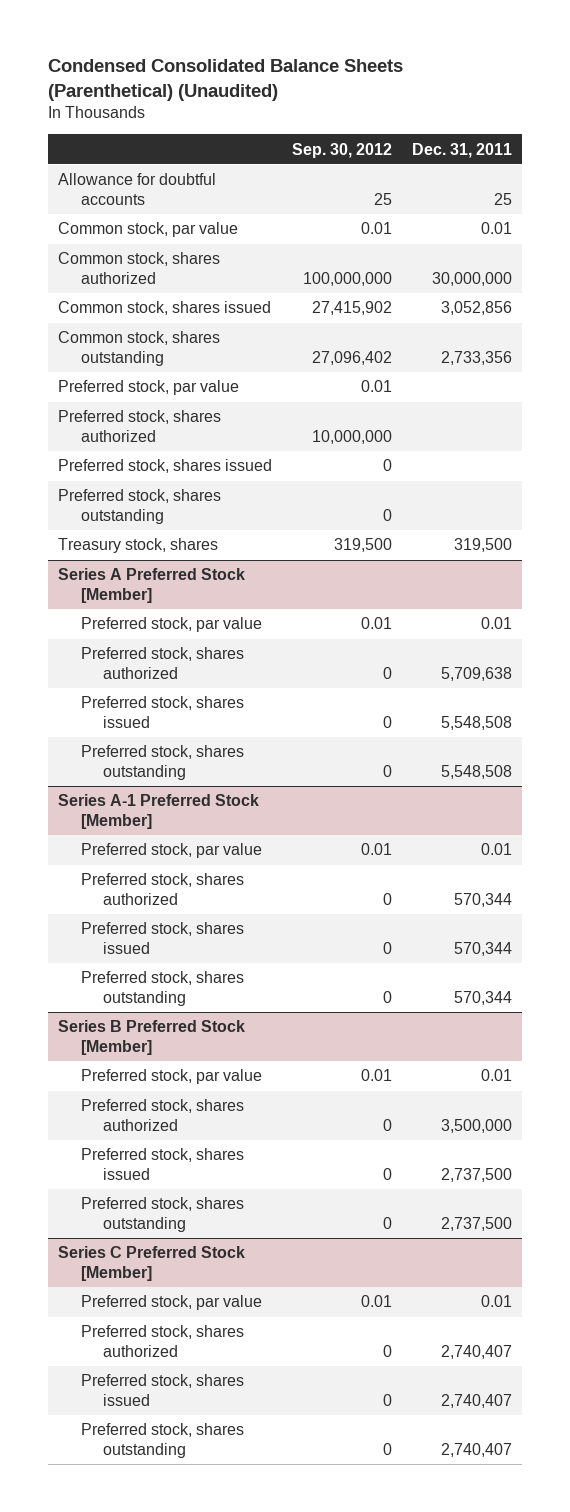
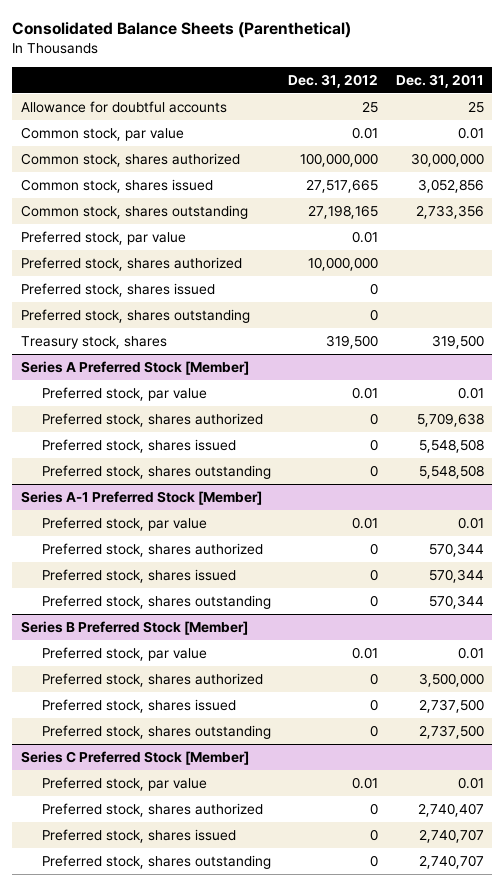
[47,59,403,101] Condensed Consolidated Balance Sheets (Parenthetical) (Unaudited) -> [11,21,351,38] Consolidated Balance Sheets (Parenthetical)
[291,142,392,158] Sep. 30, 2012 -> none
none -> [288,73,379,88] Dec. 31, 2012
[440,1393,512,1408] 2,740,407 -> [418,828,484,843] 2,740,707
[440,1442,512,1457] 2,740,407 -> [418,854,484,869] 2,740,707

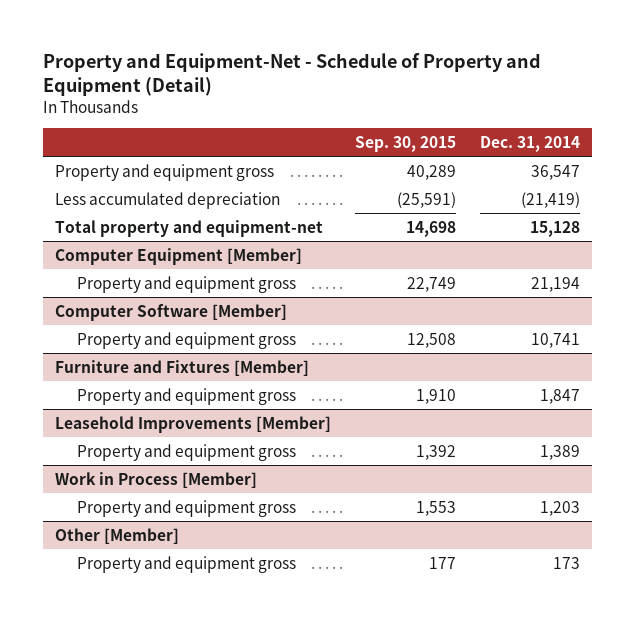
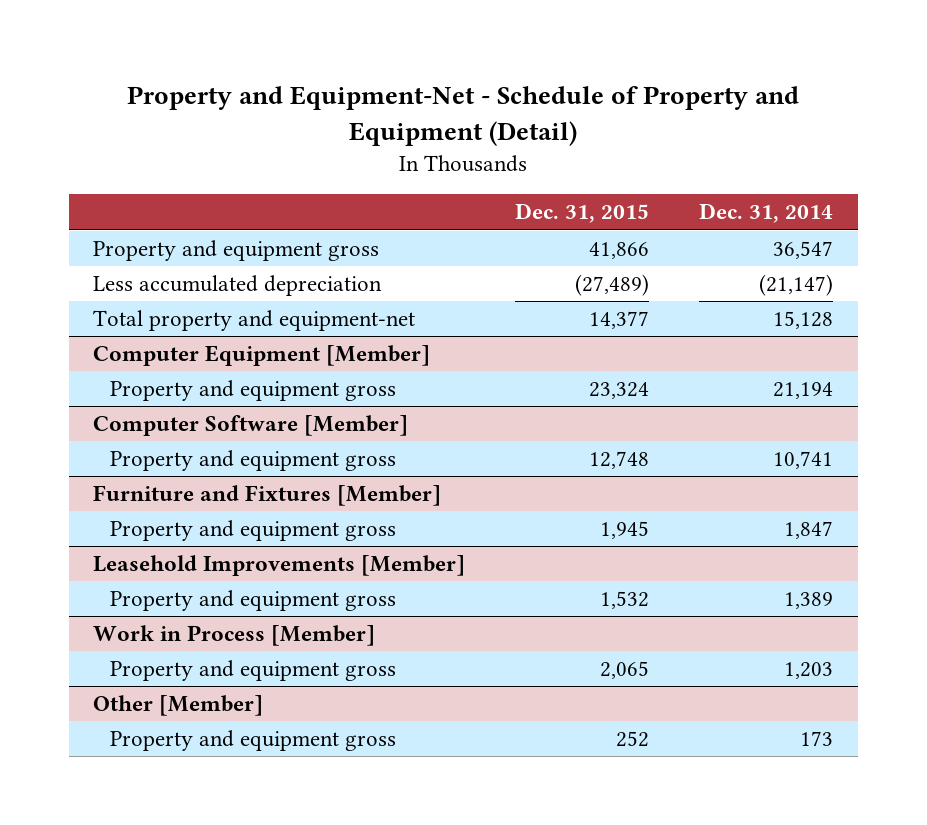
[355,136,457,153] Sep. 30, 2015 -> none
none -> [515,203,650,224] Dec. 31, 2015
[521,191,581,208] (21,419) -> [759,274,834,297] (21,147)

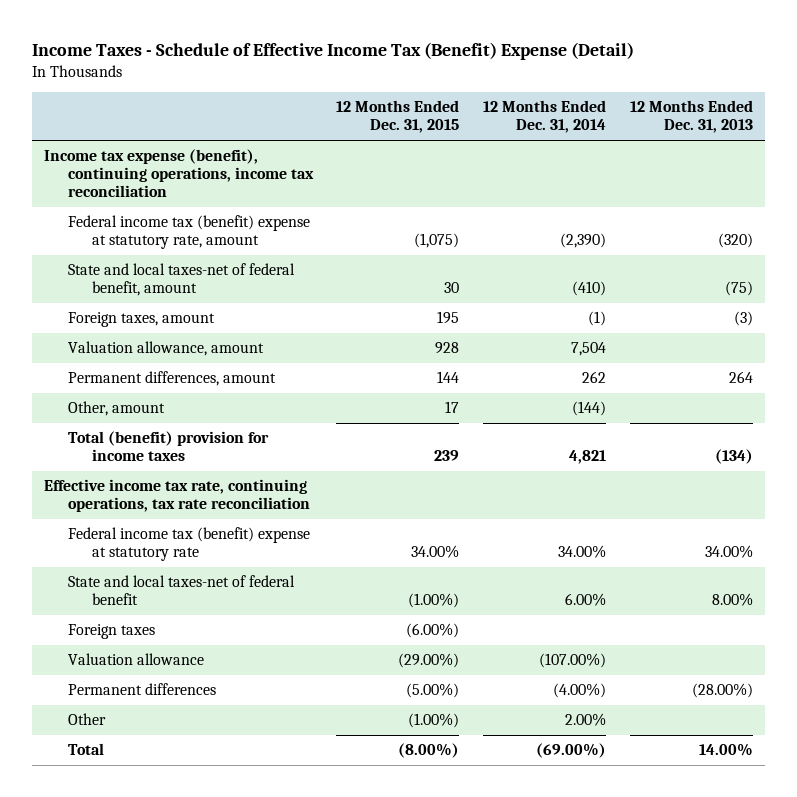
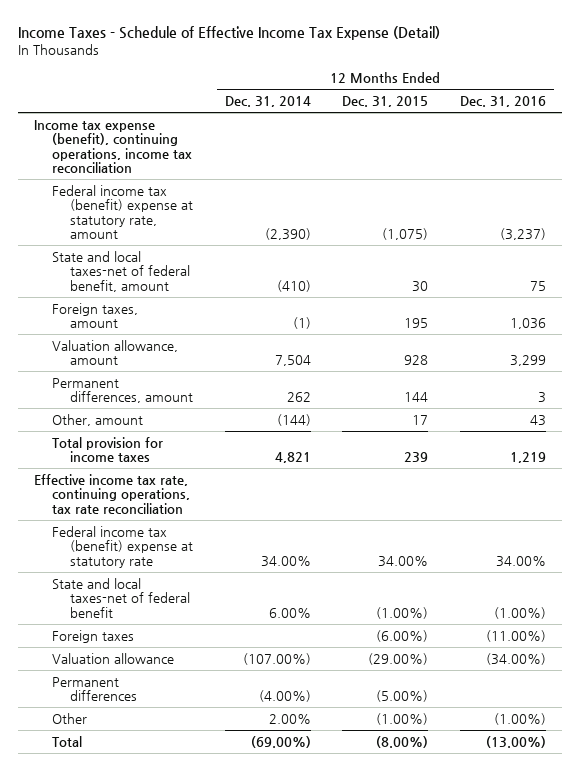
[32,42,635,61] Income Taxes - Schedule of Effective Income Tax (Benefit) Expense (Detail) -> [18,26,441,41] Income Taxes - Schedule of Effective Income Tax Expense (Detail)
[629,100,753,134] 12 Months Ended Dec. 31, 2013 -> none
none -> [460,96,547,108] Dec. 31, 2016
[67,431,269,462] Total (benefit) provision for income taxes -> [52,436,164,463] Total provision for income taxes

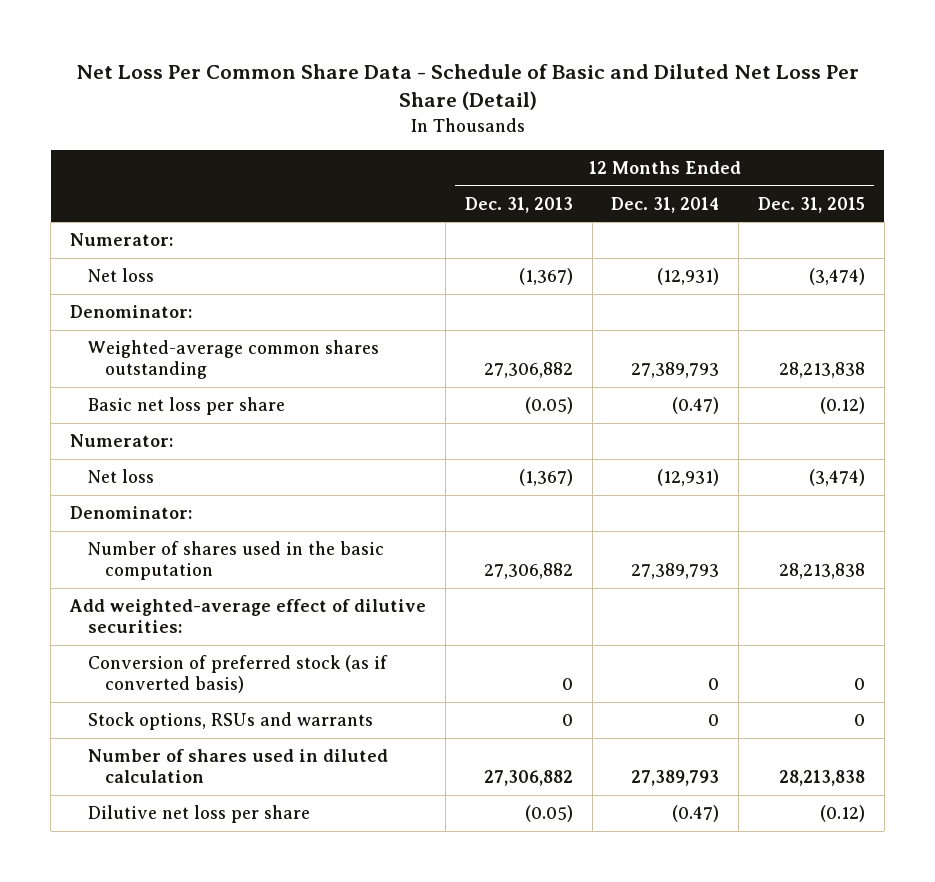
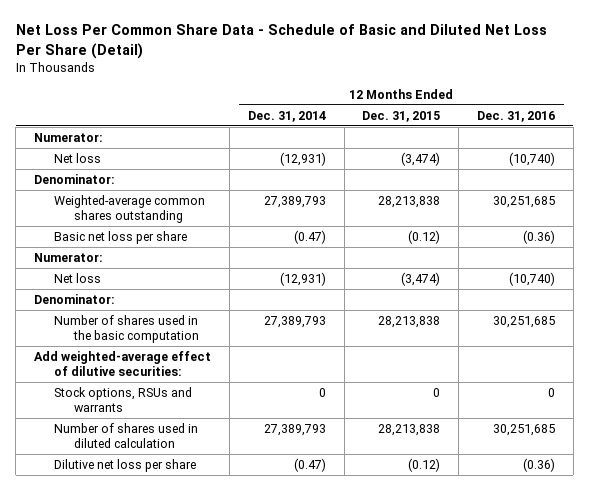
[464,196,573,213] Dec. 31, 2013 -> none
none -> [476,110,555,122] Dec. 31, 2016
[87,655,388,694] Conversion of preferred stock (as if converted basis) -> none

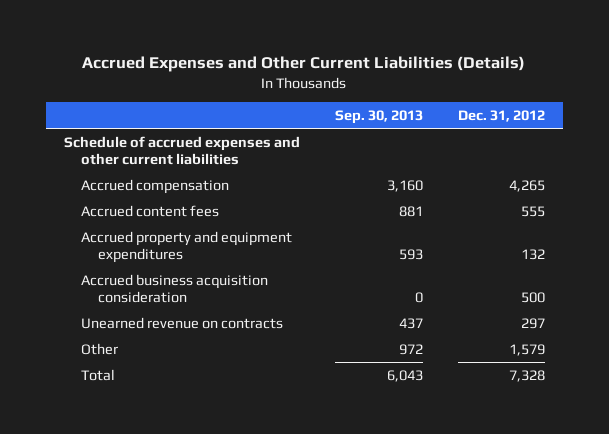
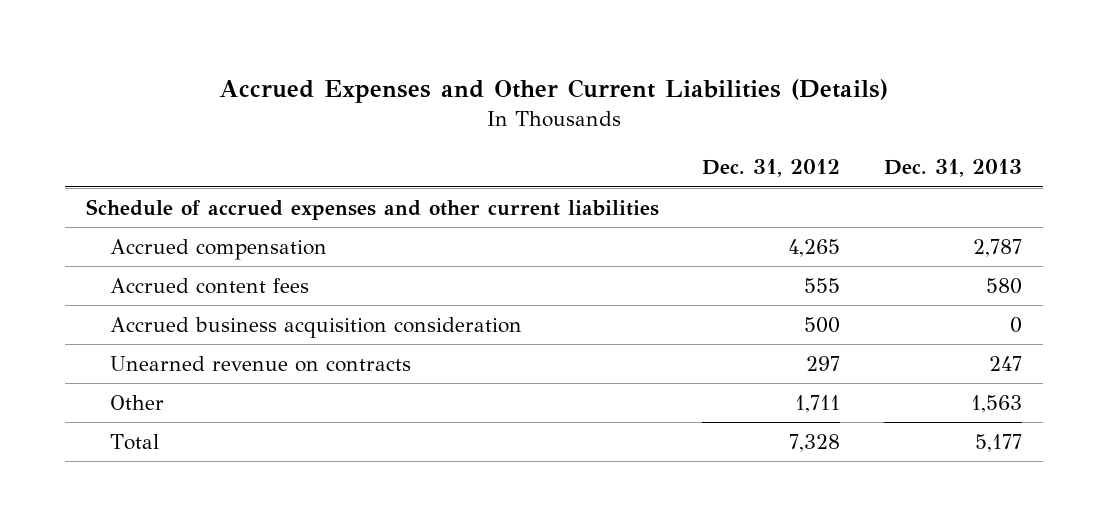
[334,109,423,124] Sep. 30, 2013 -> none
none -> [883,159,1022,178] Dec. 31, 2013
[80,230,292,263] Accrued property and equipment expenditures -> none
[509,343,546,356] 1,579 -> [795,394,841,413] 1,711

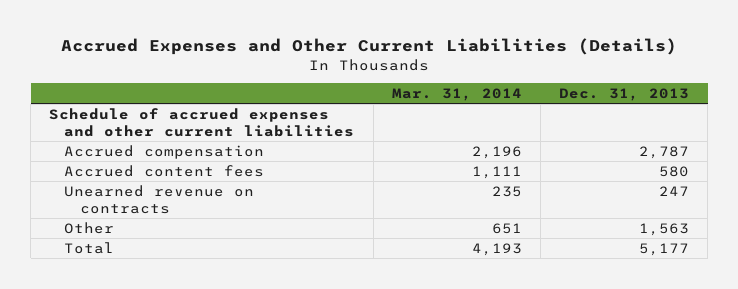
[702,159,841,178] Dec. 31, 2012 -> none
none -> [391,88,522,102] Mar. 31, 2014
[109,316,522,338] Accrued business acquisition consideration -> none

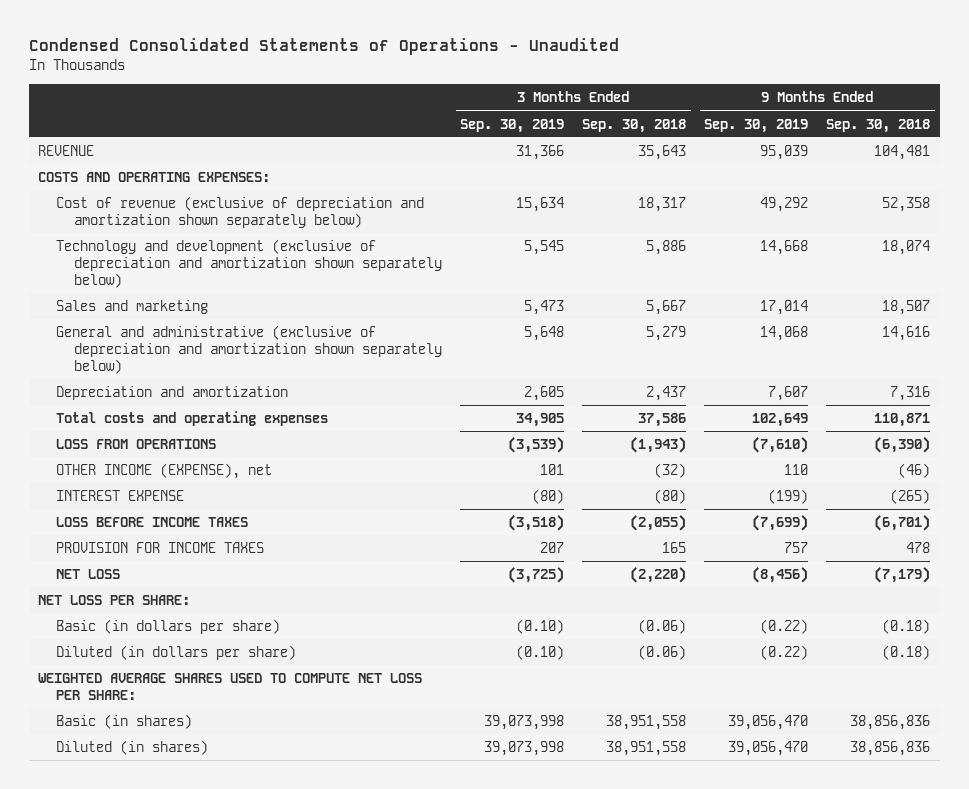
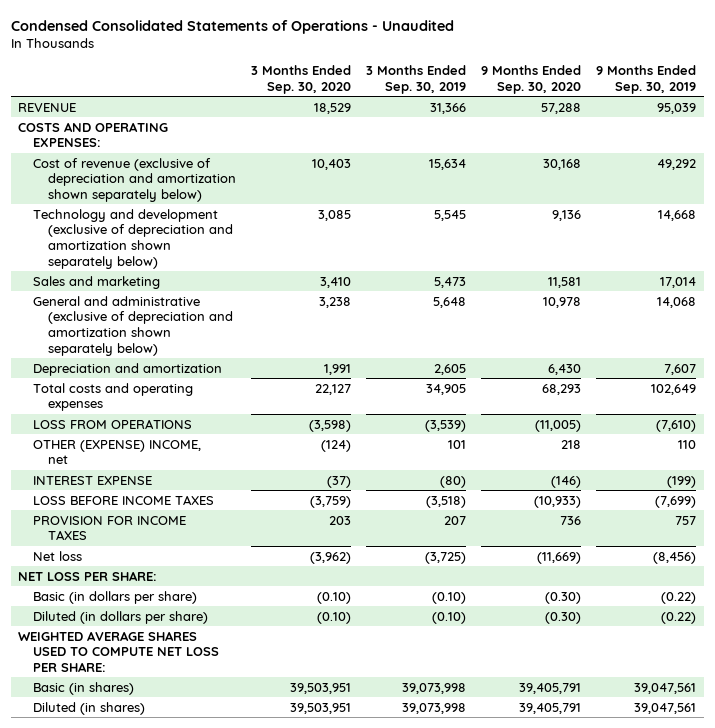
[582,118,687,133] Sep. 30, 2018 -> none
[826,118,931,133] Sep. 30, 2018 -> none
none -> [250,65,351,95] 3 Months Ended Sep. 30, 2020
none -> [481,65,582,95] 9 Months Ended Sep. 30, 2020
[56,463,273,480] OTHER INCOME (EXPENSE), net -> [33,439,202,465] OTHER (EXPENSE) INCOME, net
[56,569,121,580] NET LOSS -> [33,550,83,561] Net loss
[728,715,809,731] 39,056,470 -> [634,682,697,694] 39,047,561
[728,741,809,757] 39,056,470 -> [634,702,697,714] 39,047,561

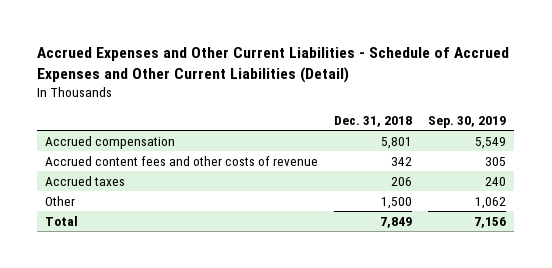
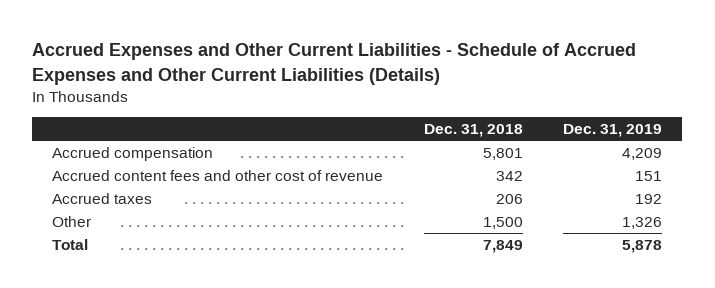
[37,47,510,83] Accrued Expenses and Other Current Liabilities - Schedule of Accrued Expenses and Other Current Liabilities (Detail) -> [32,43,637,85] Accrued Expenses and Other Current Liabilities - Schedule of Accrued Expenses and Other Current Liabilities (Details)
[428,115,507,128] Sep. 30, 2019 -> none
none -> [563,124,663,138] Dec. 31, 2019
[45,155,319,166] Accrued content fees and other costs of revenue -> [52,169,384,181] Accrued content fees and other cost of revenue

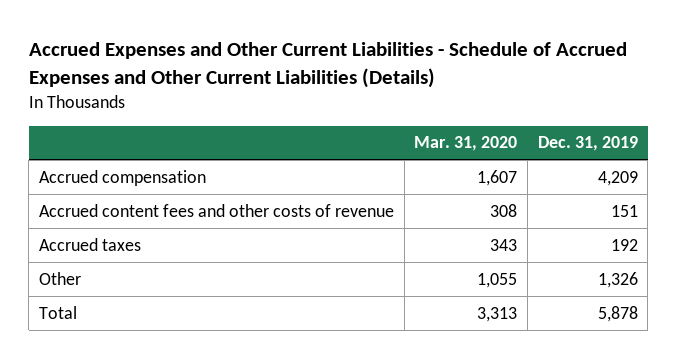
[423,124,523,138] Dec. 31, 2018 -> none
none -> [414,136,518,152] Mar. 31, 2020
[52,169,384,181] Accrued content fees and other cost of revenue -> [38,203,394,217] Accrued content fees and other costs of revenue

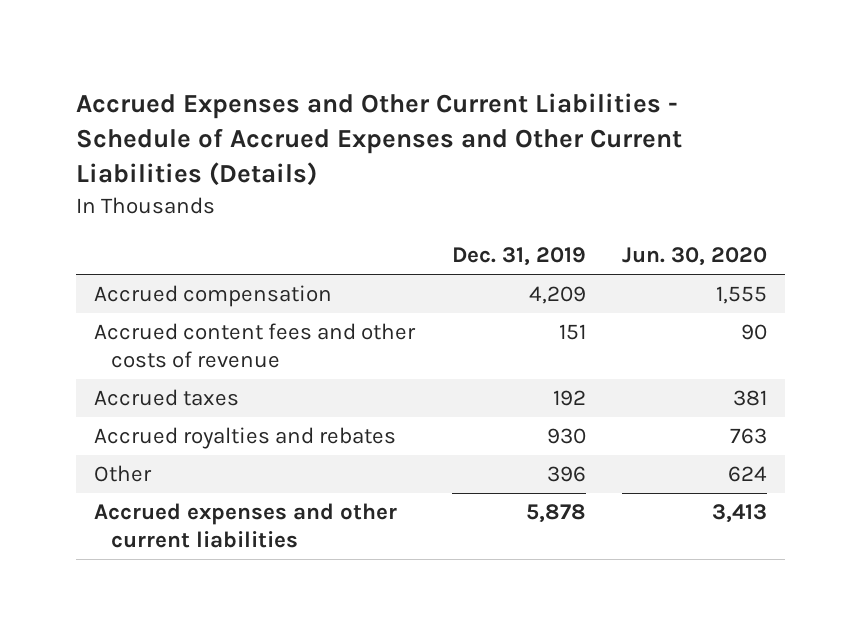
[414,136,518,152] Mar. 31, 2020 -> none
none -> [622,247,768,267] Jun. 30, 2020
none -> [94,427,397,450] Accrued royalties and rebates
[597,271,638,288] 1,326 -> [546,466,586,483] 396
[38,305,77,319] Total -> [94,503,398,549] Accrued expenses and other current liabilities

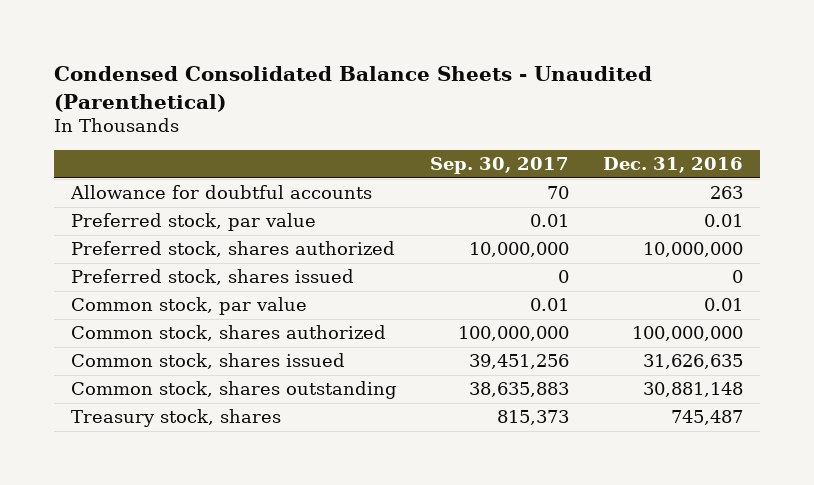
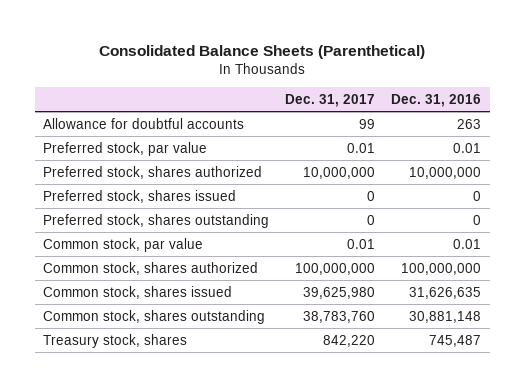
[54,66,653,112] Condensed Consolidated Balance Sheets - Unaudited (Parenthetical) -> [99,44,426,59] Consolidated Balance Sheets (Parenthetical)
[430,157,570,175] Sep. 30, 2017 -> none
none -> [285,93,376,107] Dec. 31, 2017
none -> [42,213,269,228] Preferred stock, shares outstanding

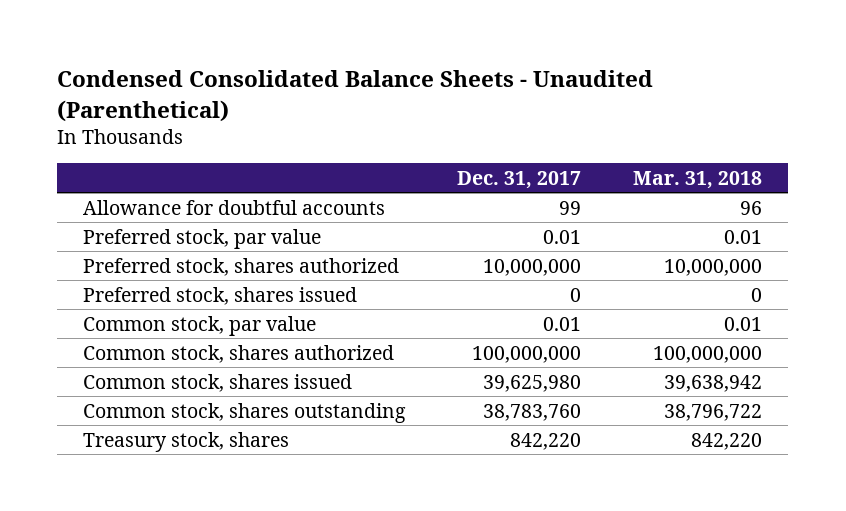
[99,44,426,59] Consolidated Balance Sheets (Parenthetical) -> [57,70,654,122] Condensed Consolidated Balance Sheets - Unaudited (Parenthetical)
[391,93,482,107] Dec. 31, 2016 -> none
none -> [633,170,763,189] Mar. 31, 2018
[42,213,269,228] Preferred stock, shares outstanding -> none

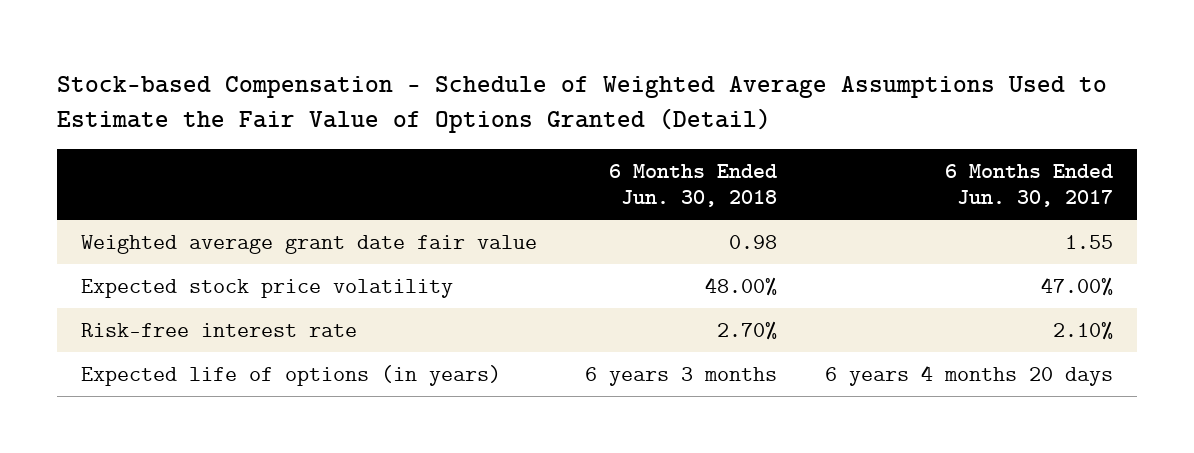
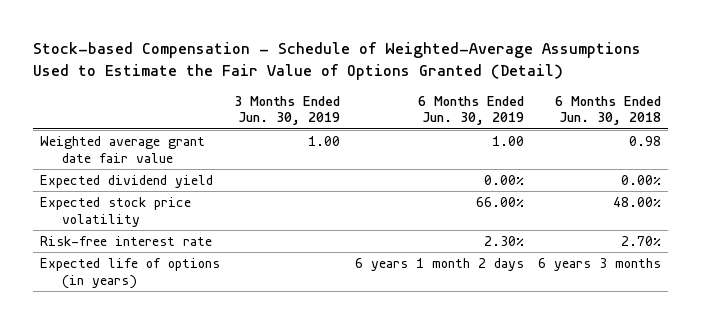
[56,75,1107,133] Stock-based Compensation - Schedule of Weighted Average Assumptions Used to Estimate the Fair Value of Options Granted (Detail) -> [32,42,641,80] Stock-based Compensation - Schedule of Weighted-Average Assumptions Used to Estimate the Fair Value of Options Granted (Detail)
[945,164,1114,208] 6 Months Ended Jun. 30, 2017 -> none
none -> [234,95,341,126] 3 Months Ended Jun. 30, 2019
none -> [417,95,524,126] 6 Months Ended Jun. 30, 2019
none -> [40,174,214,188] Expected dividend yield

